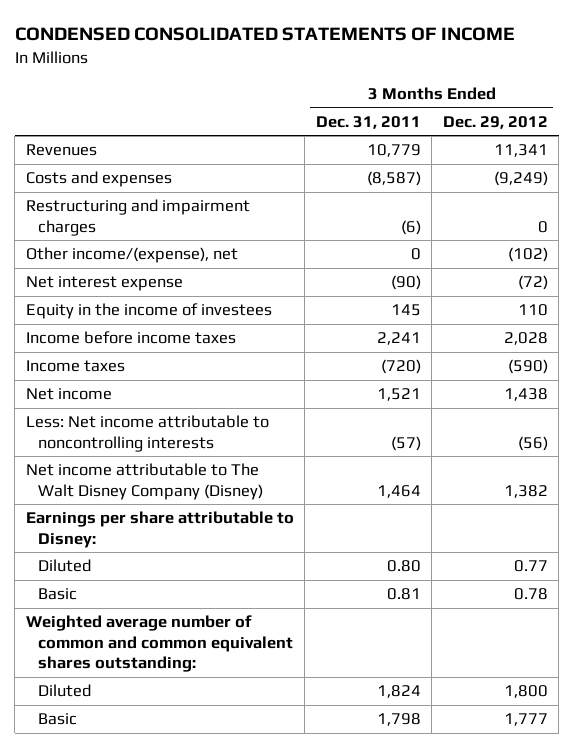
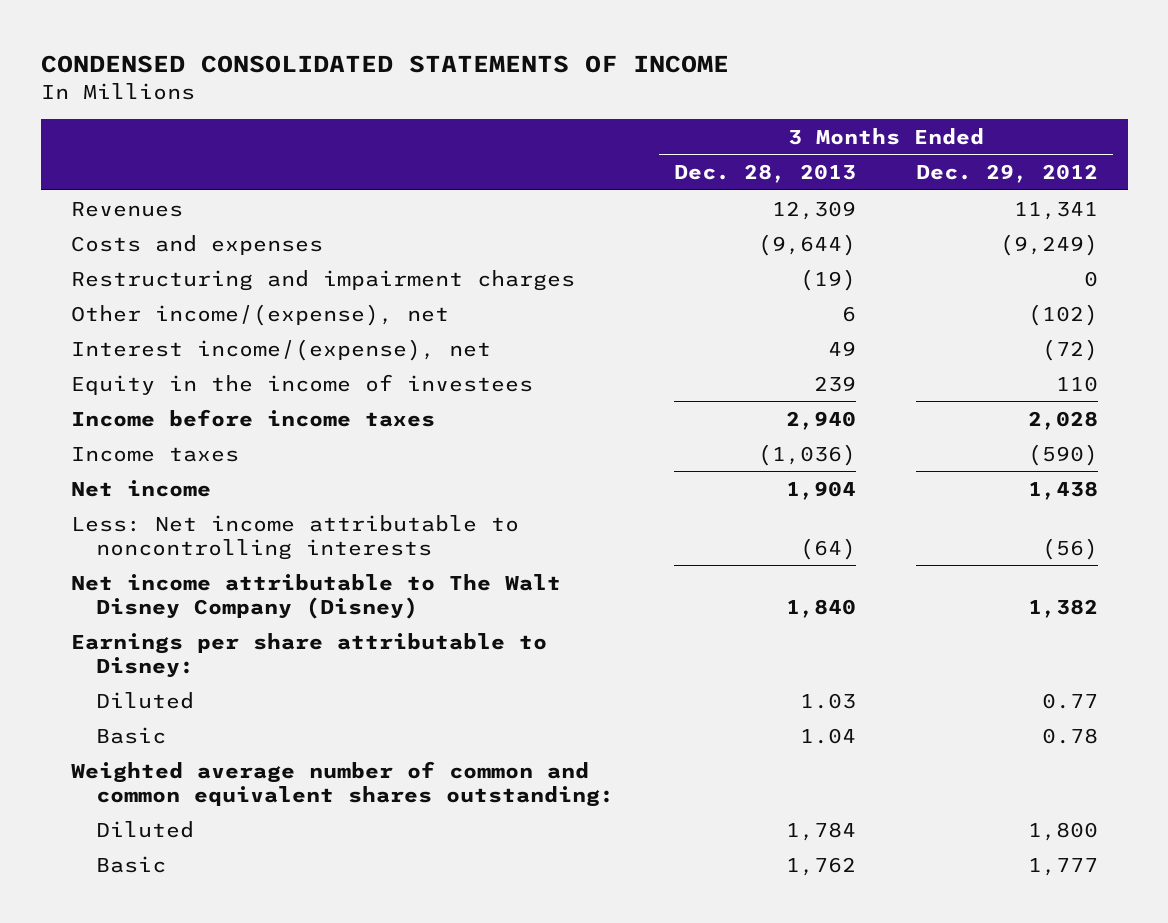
[315,115,421,129] Dec. 31, 2011 -> none
none -> [673,164,856,184] Dec. 28, 2013
[25,276,183,292] Net interest expense -> [70,338,491,361] Interest income/(expense), net

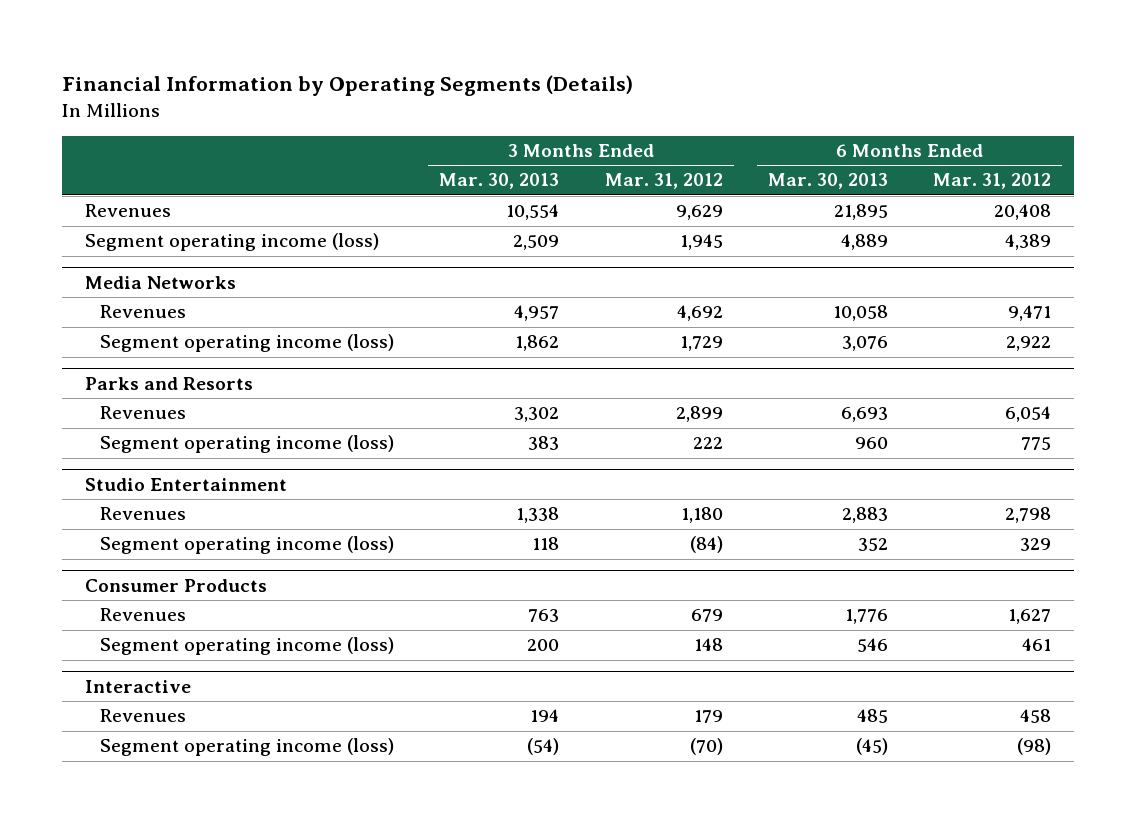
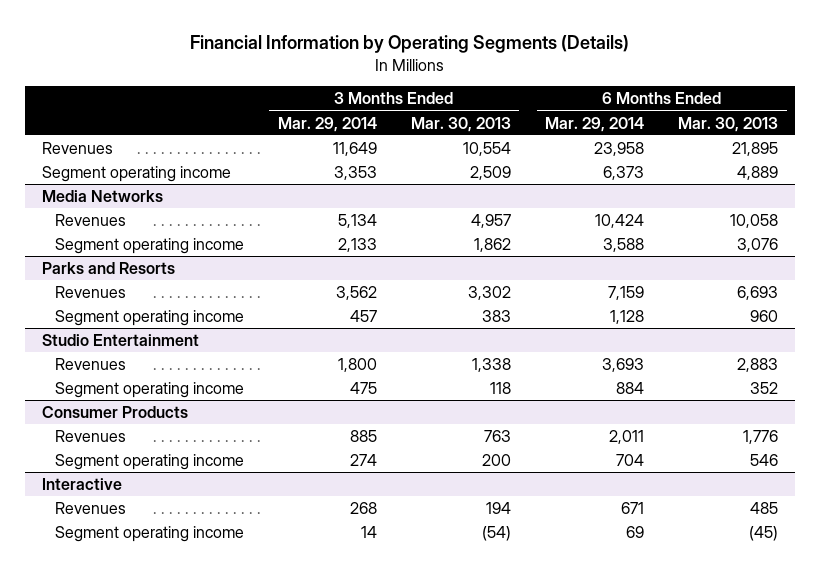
[604,173,723,190] Mar. 31, 2012 -> none
[933,173,1052,190] Mar. 31, 2012 -> none
none -> [277,116,377,132] Mar. 29, 2014
none -> [545,116,645,132] Mar. 29, 2014
[84,233,379,252] Segment operating income (loss) -> [42,165,232,182] Segment operating income
[99,334,394,353] Segment operating income (loss) -> [54,237,244,254] Segment operating income
[99,435,394,454] Segment operating income (loss) -> [54,309,244,326] Segment operating income
[99,536,394,555] Segment operating income (loss) -> [54,381,244,398] Segment operating income
[99,637,394,656] Segment operating income (loss) -> [54,453,244,470] Segment operating income
[99,738,394,757] Segment operating income (loss) -> [54,525,244,542] Segment operating income

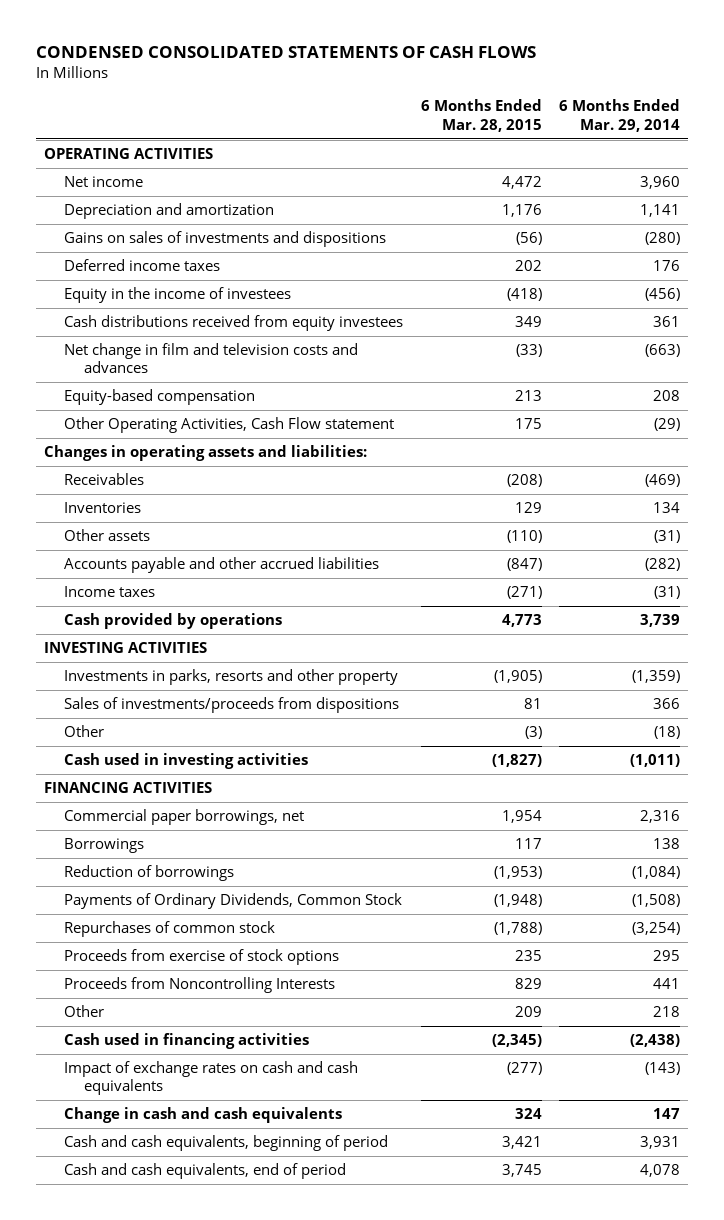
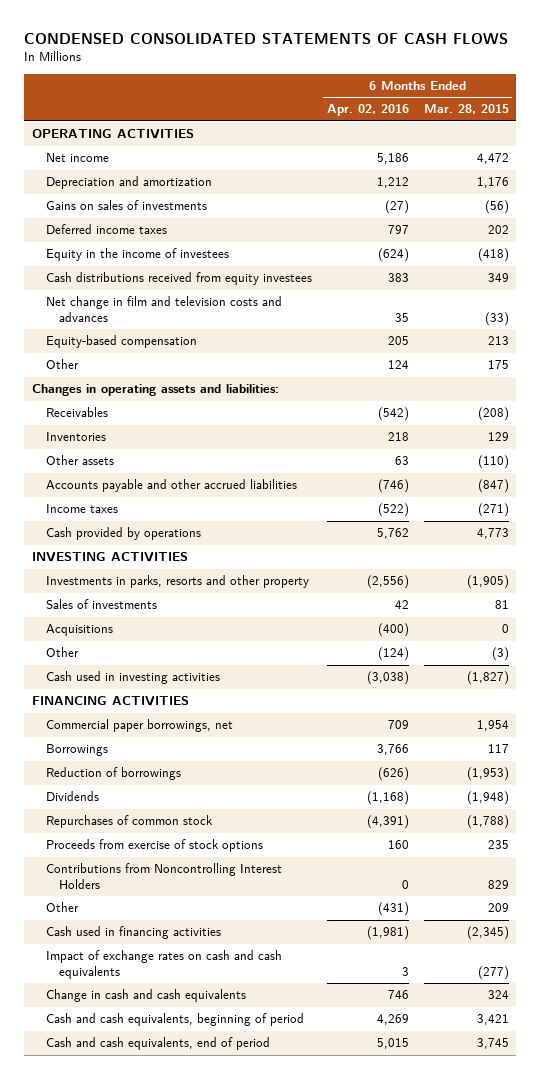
[558,99,680,132] 6 Months Ended Mar. 29, 2014 -> none
none -> [326,104,409,117] Apr. 02, 2016
[64,231,387,248] Gains on sales of investments and dispositions -> [45,200,207,211] Gains on sales of investments
[64,417,395,434] Other Operating Activities, Cash Flow statement -> [45,359,79,370] Other
[64,697,400,714] Sales of investments/proceeds from dispositions -> [45,599,157,610] Sales of investments
none -> [45,624,113,637] Acquisitions
[64,893,403,910] Payments of Ordinary Dividends, Common Stock -> [45,791,99,802] Dividends
[64,977,336,994] Proceeds from Noncontrolling Interests -> [45,863,282,889] Contributions from Noncontrolling Interest Holders

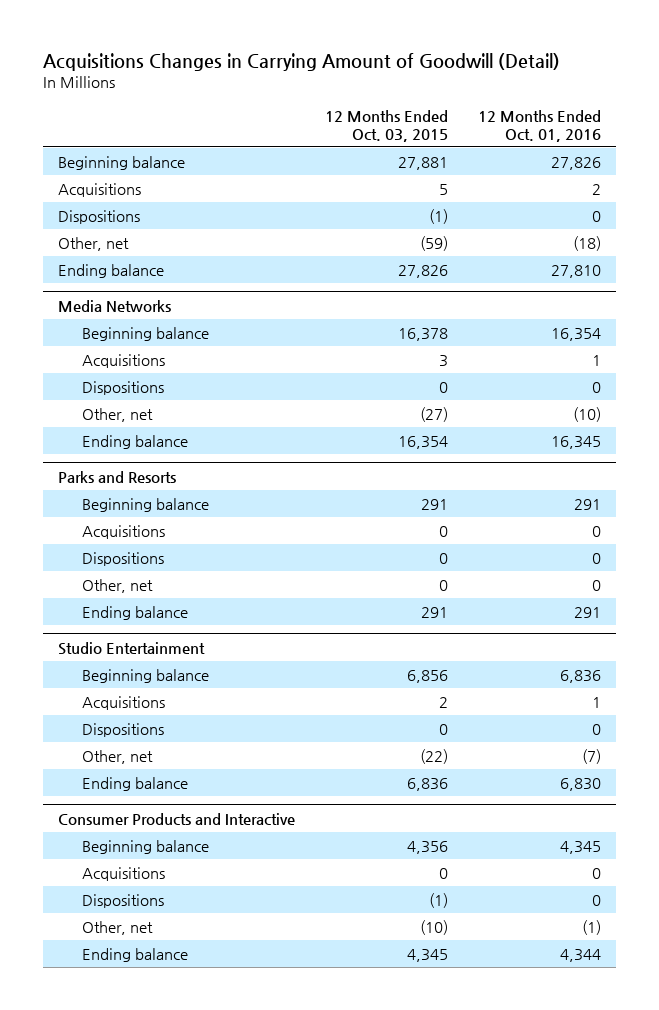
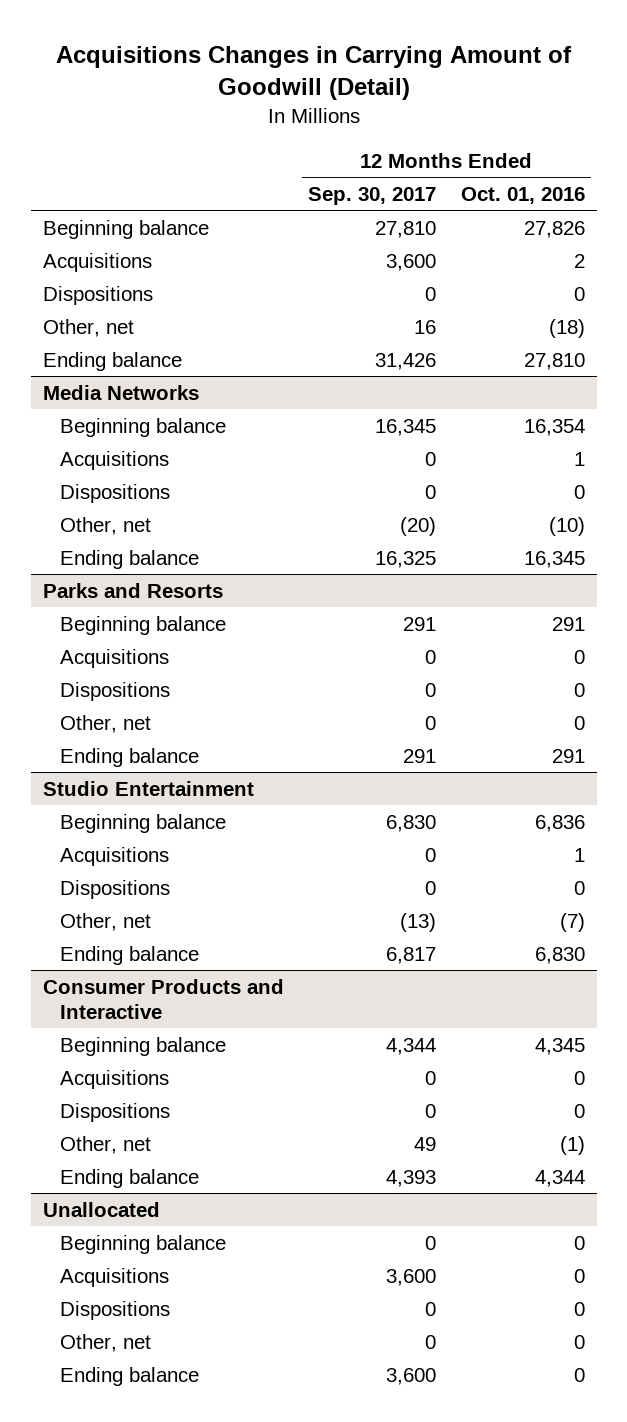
[324,109,448,142] 12 Months Ended Oct. 03, 2015 -> none
none -> [308,186,437,205] Sep. 30, 2017
none -> [42,1201,160,1217] Unallocated
none -> [59,1234,226,1254] Beginning balance
none -> [59,1267,169,1287] Acquisitions
none -> [59,1300,170,1320] Dispositions
none -> [59,1333,151,1352] Other, net
none -> [59,1366,199,1386] Ending balance

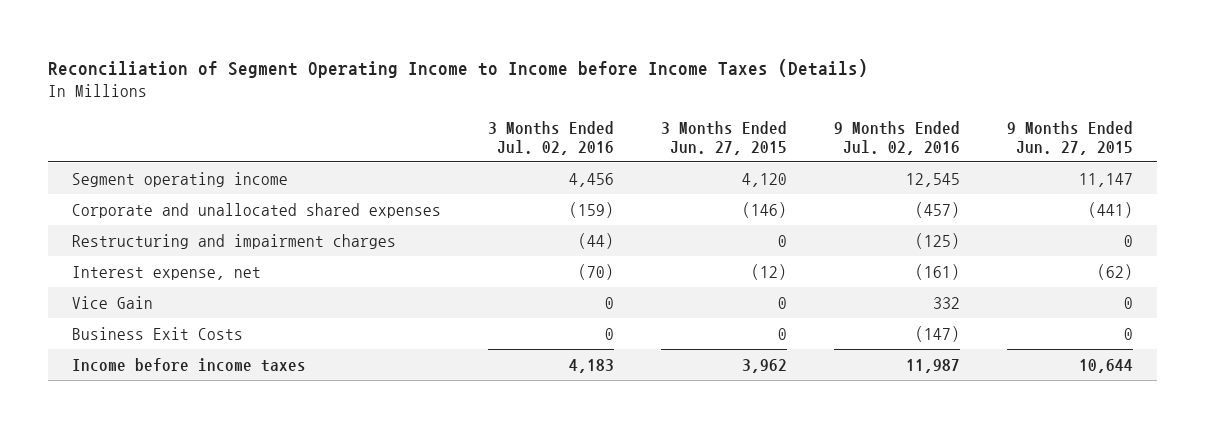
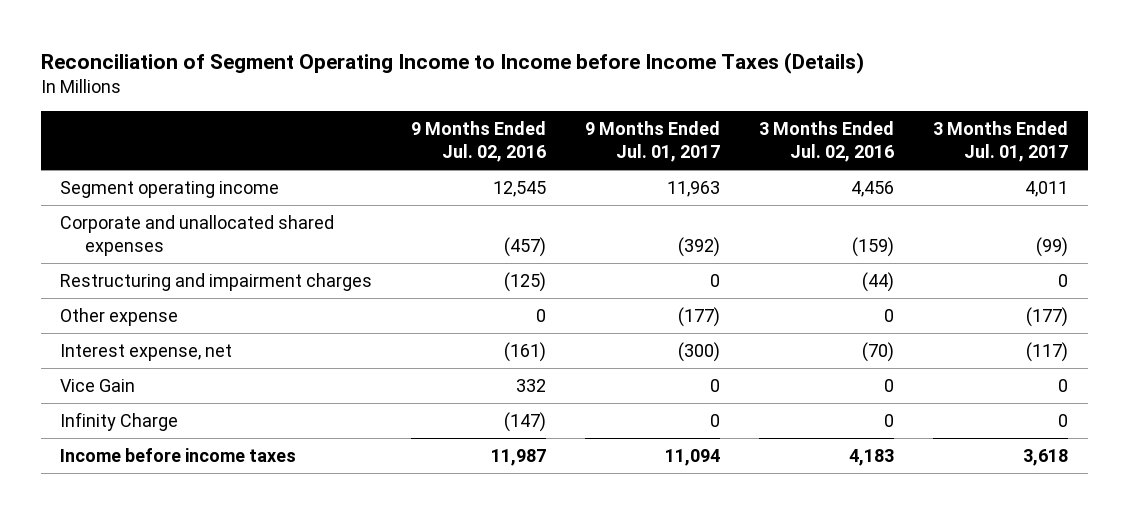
[661,120,788,155] 3 Months Ended Jun. 27, 2015 -> none
[1007,120,1134,155] 9 Months Ended Jun. 27, 2015 -> none
none -> [585,121,721,163] 9 Months Ended Jul. 01, 2017
none -> [933,121,1069,163] 3 Months Ended Jul. 01, 2017
none -> [60,308,179,327] Other expense
[71,326,243,340] Business Exit Costs -> [60,412,179,432] Infinity Charge

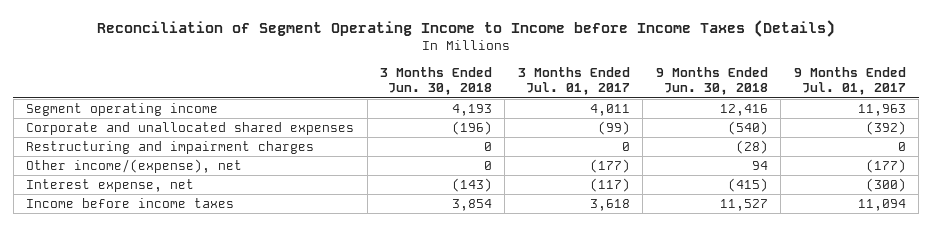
[411,121,547,163] 9 Months Ended Jul. 02, 2016 -> none
[759,121,895,163] 3 Months Ended Jul. 02, 2016 -> none
none -> [380,67,493,96] 3 Months Ended Jun. 30, 2018
none -> [655,67,768,96] 9 Months Ended Jun. 30, 2018
[60,308,179,327] Other expense -> [26,159,243,174] Other income/(expense), net
[60,379,136,393] Vice Gain -> none
[60,412,179,432] Infinity Charge -> none

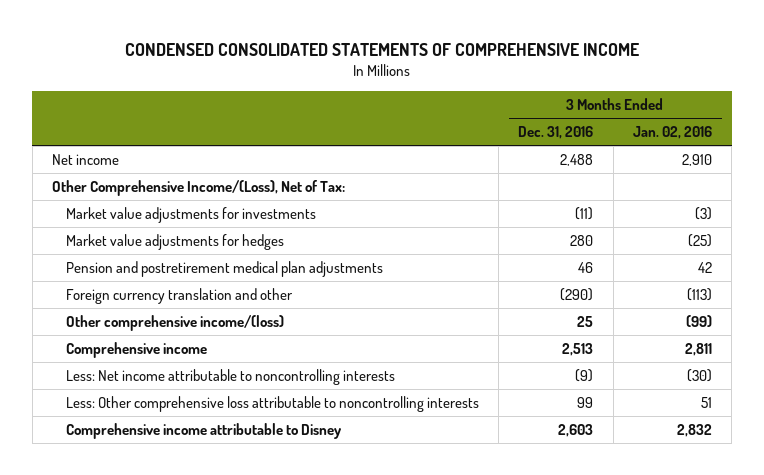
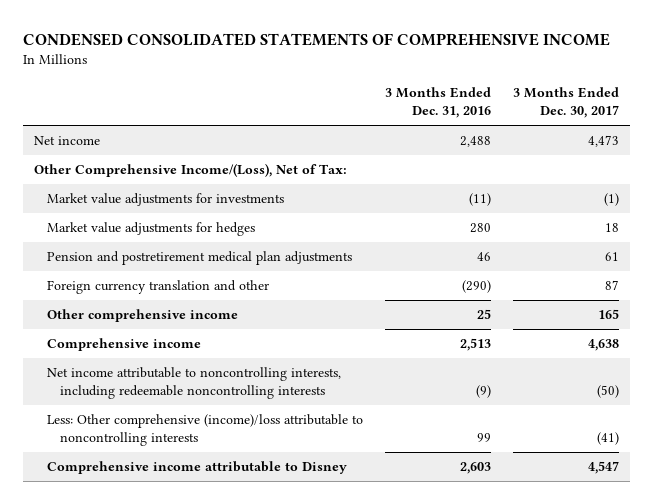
[632,126,712,140] Jan. 02, 2016 -> none
none -> [512,87,619,119] 3 Months Ended Dec. 30, 2017
[65,315,284,332] Other comprehensive income/(loss) -> [47,308,239,322] Other comprehensive income
[65,369,395,386] Less: Net income attributable to noncontrolling interests -> [47,366,342,400] Net income attributable to noncontrolling interests, including redeemable noncontrolling interests
[65,396,479,413] Less: Other comprehensive loss attributable to noncontrolling interests -> [47,413,364,447] Less: Other comprehensive (income)/loss attributable to noncontrolling interests

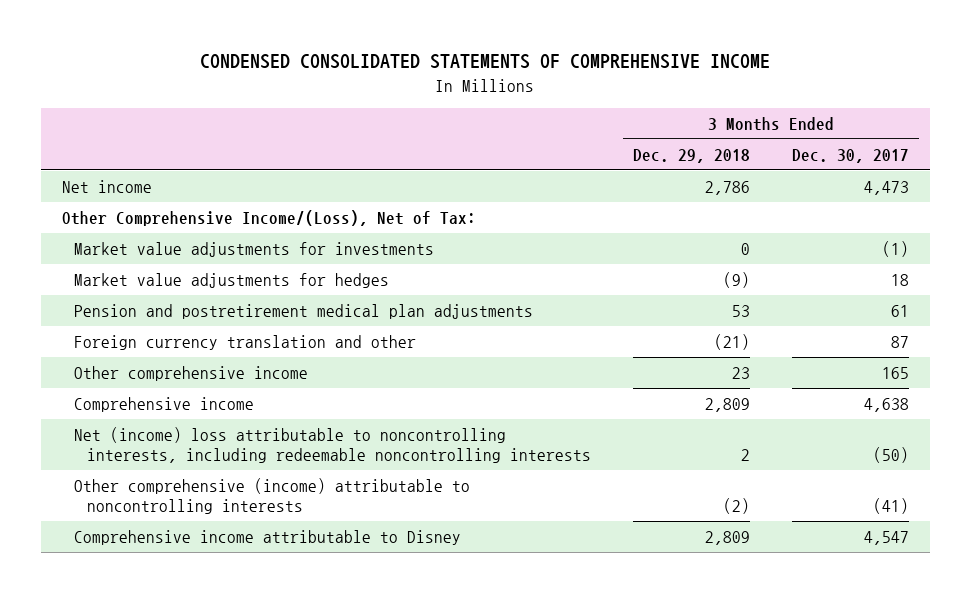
[385,87,492,119] 3 Months Ended Dec. 31, 2016 -> none
none -> [633,148,751,163] Dec. 29, 2018
[47,366,342,400] Net income attributable to noncontrolling interests, including redeemable noncontrolling interests -> [74,427,592,463] Net (income) loss attributable to noncontrolling interests, including redeemable noncontrolling interests
[47,413,364,447] Less: Other comprehensive (income)/loss attributable to noncontrolling interests -> [74,478,471,514] Other comprehensive (income) attributable to noncontrolling interests

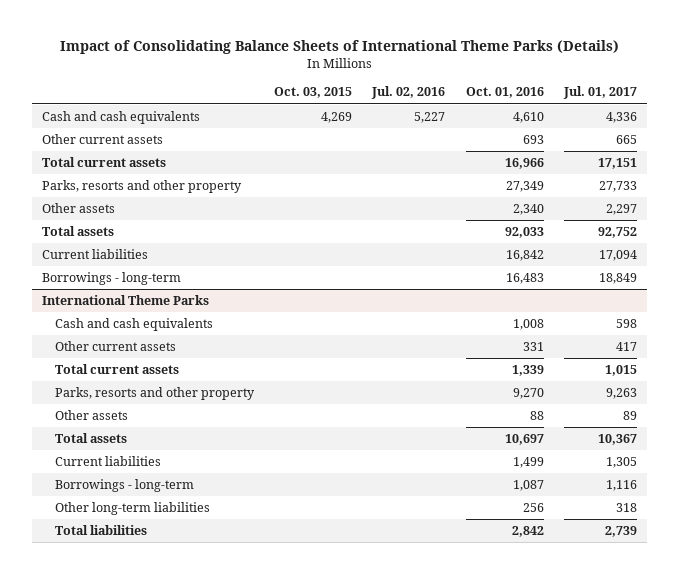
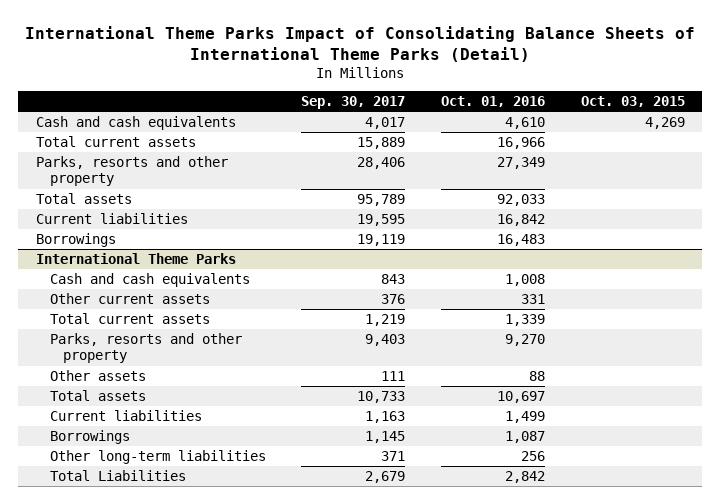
[59,40,619,55] Impact of Consolidating Balance Sheets of International Theme Parks (Details) -> [25,26,696,62] International Theme Parks Impact of Consolidating Balance Sheets of International Theme Parks (Detail)
[371,86,446,100] Jul. 02, 2016 -> none
[562,86,637,100] Jul. 01, 2017 -> none
none -> [301,96,406,110] Sep. 30, 2017
[42,134,164,145] Other current assets -> none
[42,203,116,214] Other assets -> none
[42,272,182,286] Borrowings - long-term -> [36,232,117,247] Borrowings
[54,479,194,493] Borrowings - long-term -> [49,429,130,444] Borrowings
[54,525,147,536] Total liabilities -> [49,469,186,481] Total Liabilities

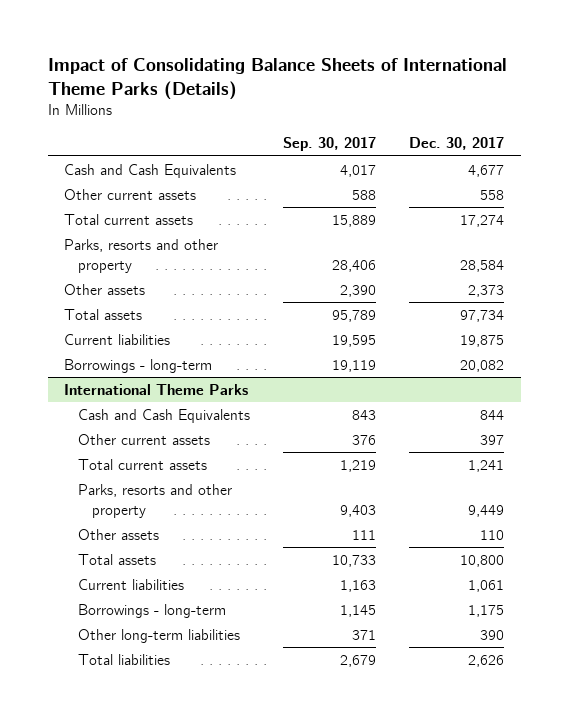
[25,26,696,62] International Theme Parks Impact of Consolidating Balance Sheets of International Theme Parks (Detail) -> [47,58,507,100] Impact of Consolidating Balance Sheets of International Theme Parks (Details)
[440,96,545,108] Oct. 01, 2016 -> none
[580,96,685,108] Oct. 03, 2015 -> none
none -> [409,137,505,151] Dec. 30, 2017
[36,115,237,130] Cash and cash equivalents -> [64,163,237,178] Cash and Cash Equivalents
none -> [64,188,197,200] Other current assets
none -> [64,283,146,295] Other assets
[36,232,117,247] Borrowings -> [64,358,213,373] Borrowings - long-term
[49,272,250,287] Cash and cash equivalents -> [78,408,251,423] Cash and Cash Equivalents
[49,429,130,444] Borrowings -> [78,603,227,618] Borrowings - long-term
[49,469,186,481] Total Liabilities -> [78,653,171,665] Total liabilities

